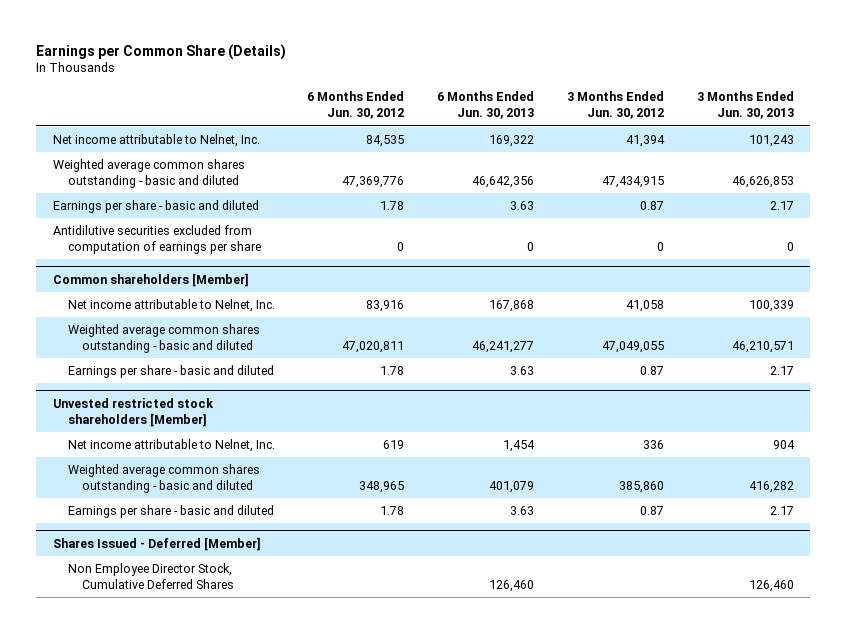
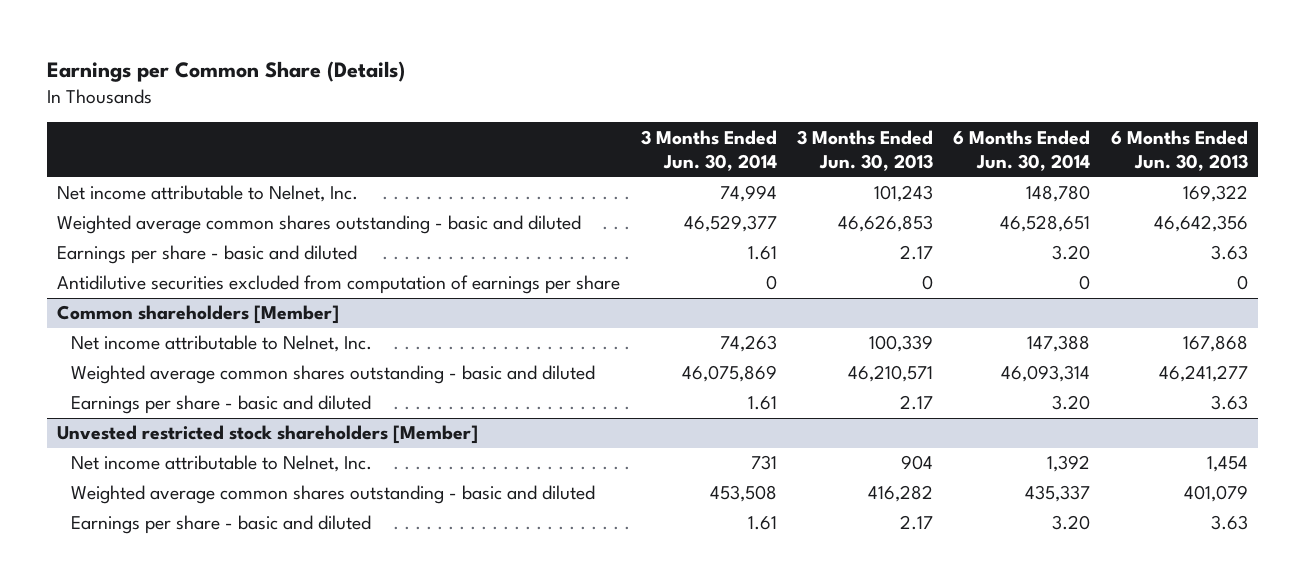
[307,91,405,120] 6 Months Ended Jun. 30, 2012 -> none
[566,91,664,120] 3 Months Ended Jun. 30, 2012 -> none
none -> [640,129,777,172] 3 Months Ended Jun. 30, 2014
none -> [953,129,1091,172] 6 Months Ended Jun. 30, 2014
[52,536,261,551] Shares Issued - Deferred [Member] -> none
[67,562,235,589] Non Employee Director Stock, Cumulative Deferred Shares -> none

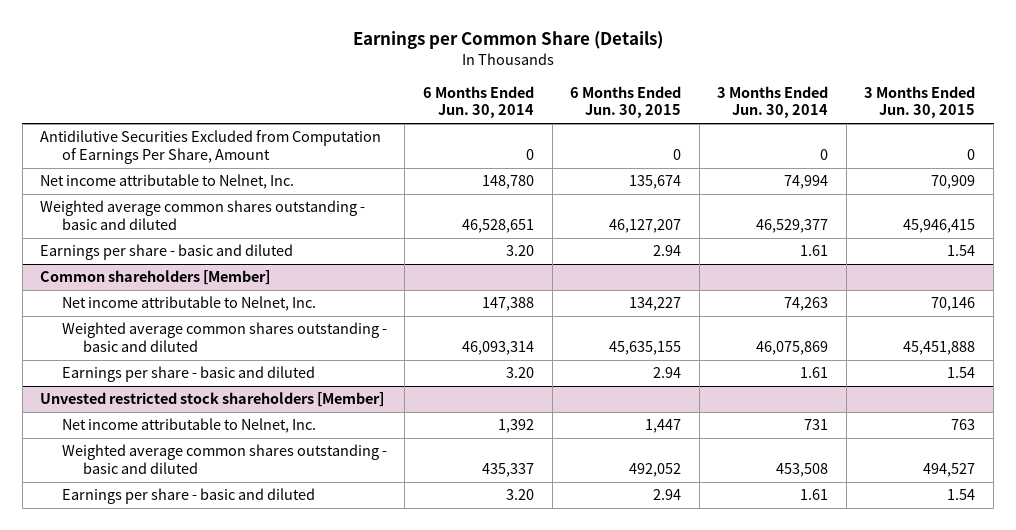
[796,129,933,172] 3 Months Ended Jun. 30, 2013 -> none
[1110,129,1248,172] 6 Months Ended Jun. 30, 2013 -> none
none -> [570,85,682,119] 6 Months Ended Jun. 30, 2015
none -> [864,85,976,119] 3 Months Ended Jun. 30, 2015
none -> [40,130,382,164] Antidilutive Securities Excluded from Computation of Earnings Per Share, Amount
[57,275,621,295] Antidilutive securities excluded from computation of earnings per share -> none

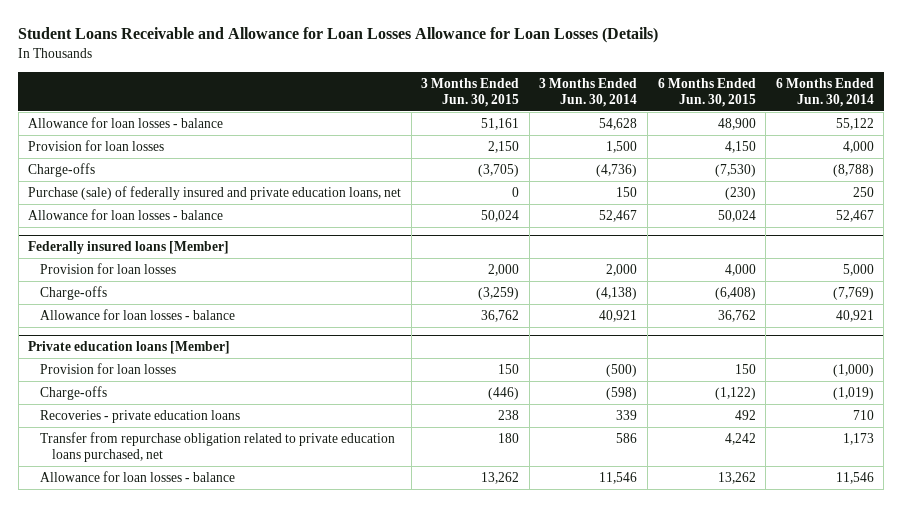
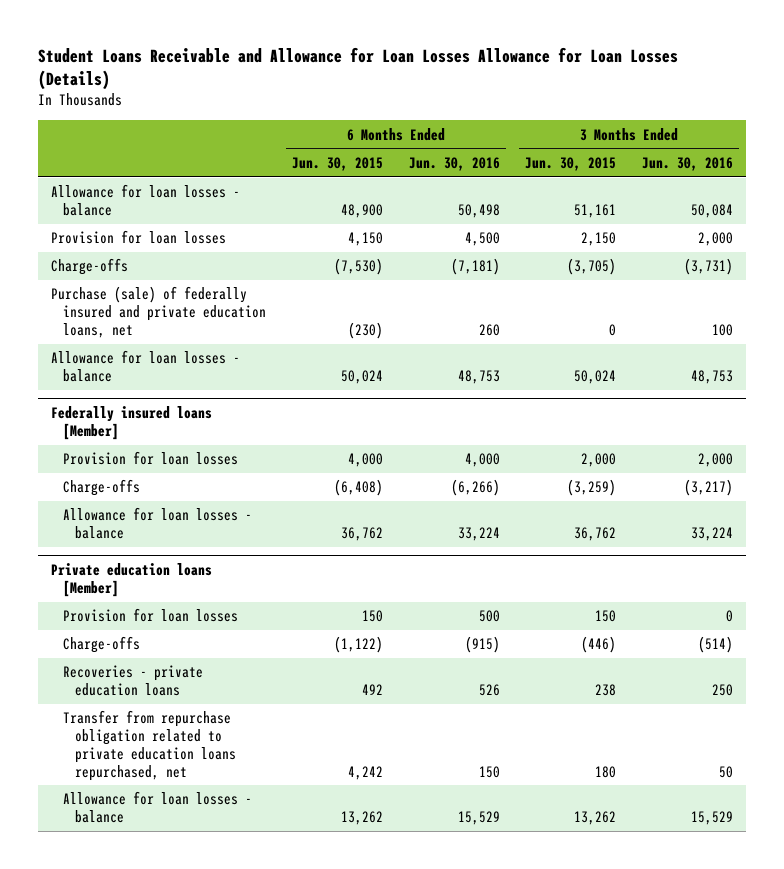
[539,77,638,107] 3 Months Ended Jun. 30, 2014 -> none
[775,77,874,107] 6 Months Ended Jun. 30, 2014 -> none
none -> [408,156,500,171] Jun. 30, 2016
none -> [641,156,733,171] Jun. 30, 2016
[40,431,396,463] Transfer from repurchase obligation related to private education loans purchased, net -> [63,710,237,781] Transfer from repurchase obligation related to private education loans repurchased, net

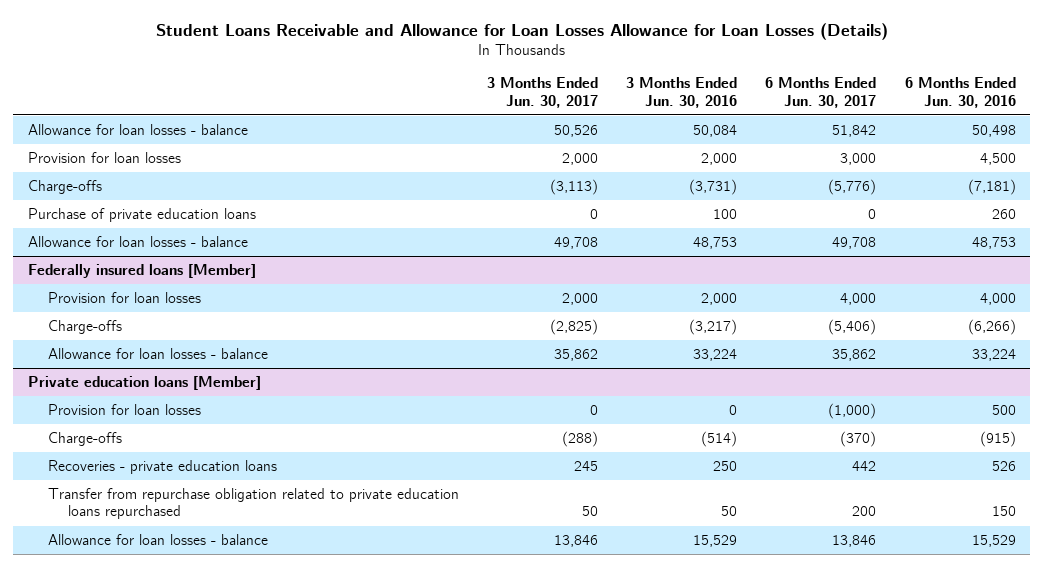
[291,156,383,171] Jun. 30, 2015 -> none
[525,156,617,171] Jun. 30, 2015 -> none
none -> [487,77,599,108] 3 Months Ended Jun. 30, 2017
none -> [765,77,877,108] 6 Months Ended Jun. 30, 2017
[51,286,267,338] Purchase (sale) of federally insured and private education loans, net -> [27,207,256,222] Purchase of private education loans
[63,710,237,781] Transfer from repurchase obligation related to private education loans repurchased, net -> [47,487,459,520] Transfer from repurchase obligation related to private education loans repurchased

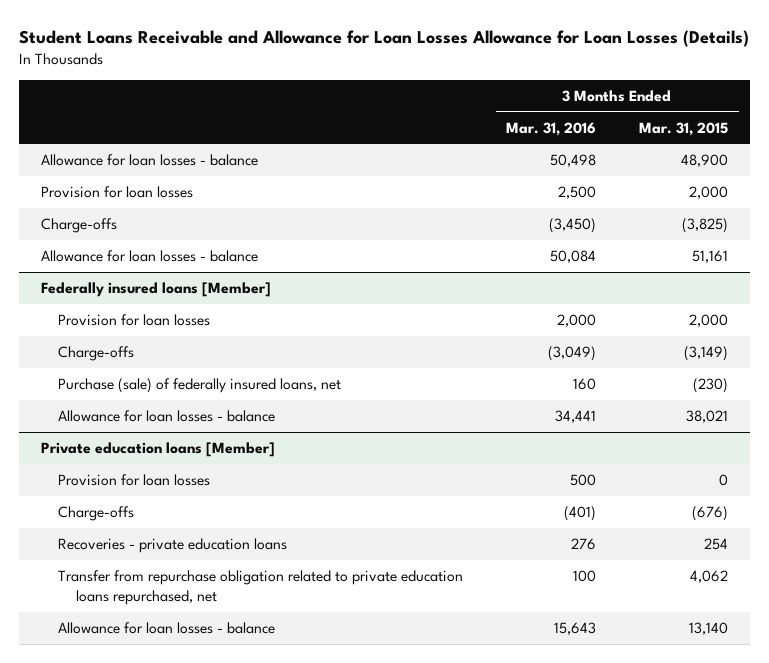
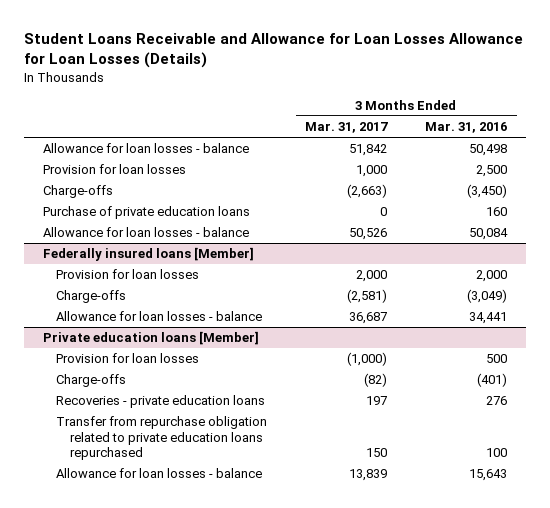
[639,121,729,136] Mar. 31, 2015 -> none
none -> [305,122,389,134] Mar. 31, 2017
none -> [42,206,250,220] Purchase of private education loans
[58,377,342,393] Purchase (sale) of federally insured loans, net -> none
[58,569,464,605] Transfer from repurchase obligation related to private education loans repurchased, net -> [56,416,268,461] Transfer from repurchase obligation related to private education loans repurchased

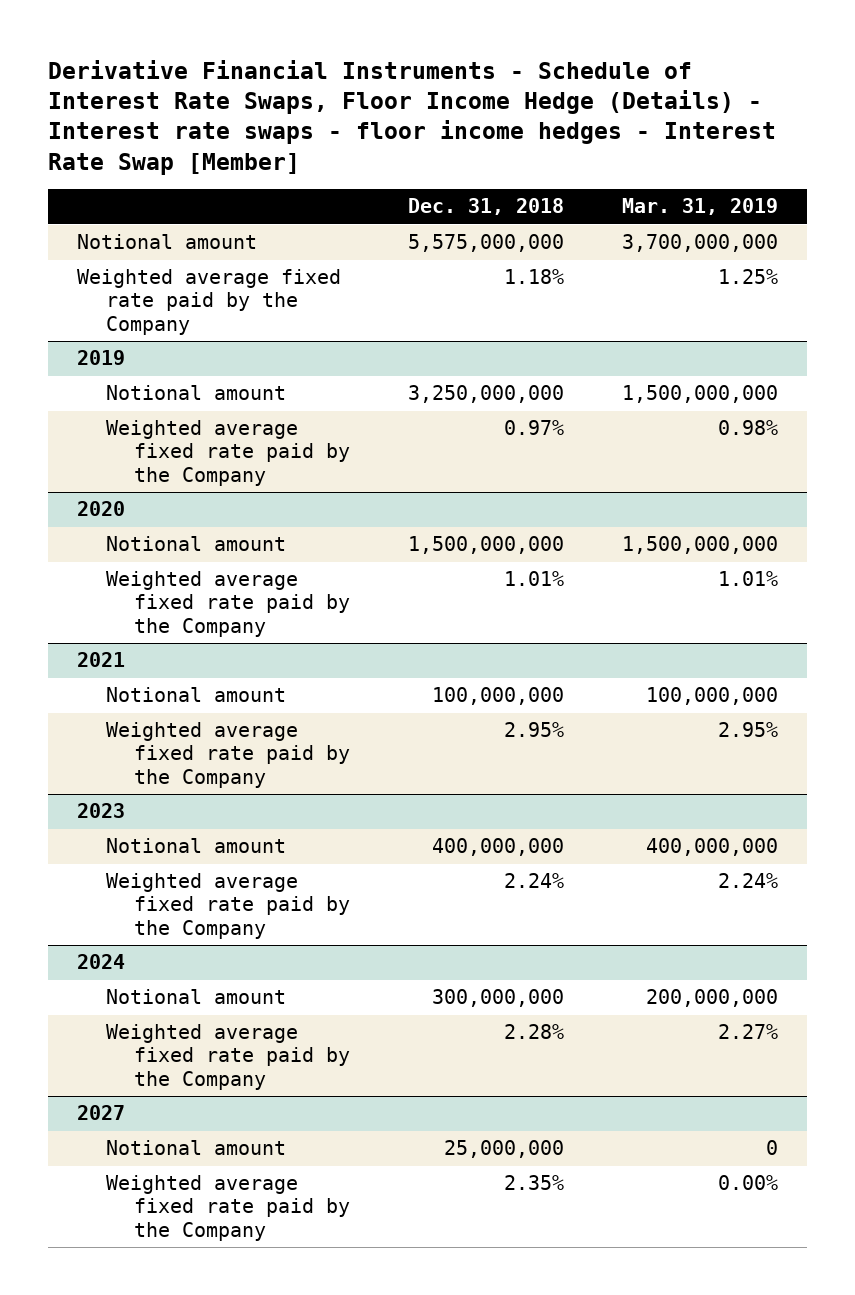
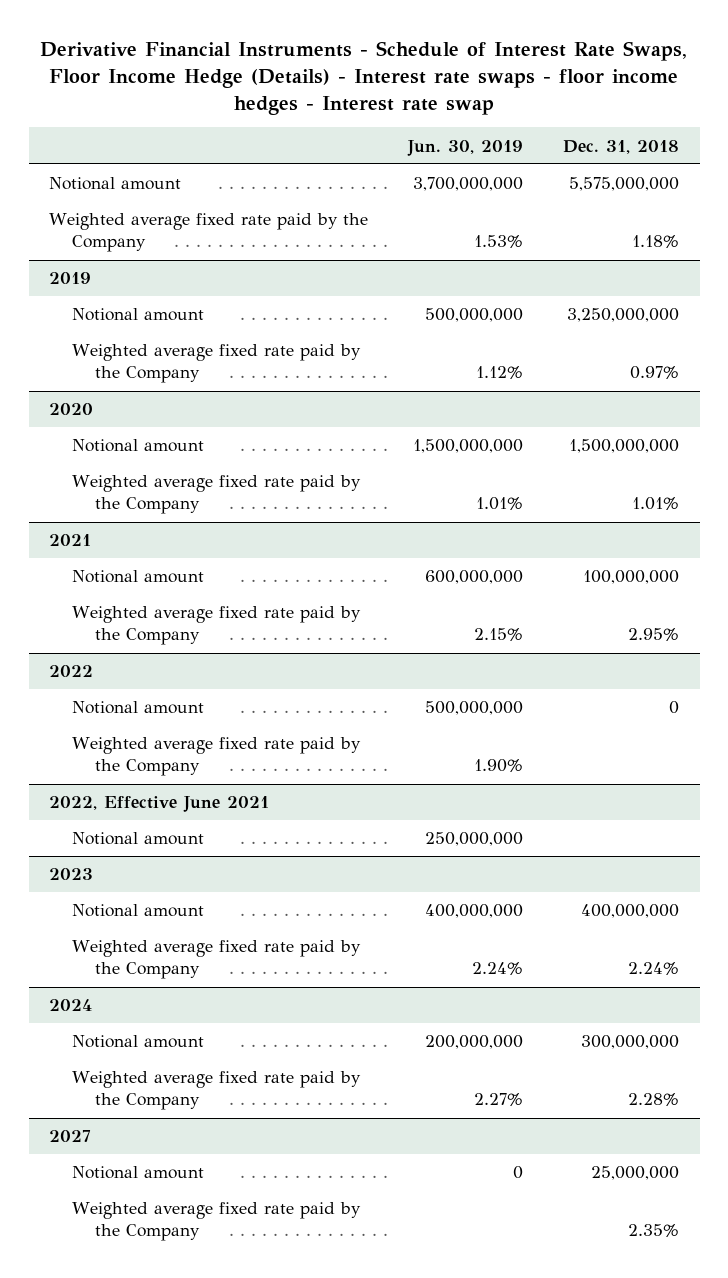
[48,59,777,175] Derivative Financial Instruments - Schedule of Interest Rate Swaps, Floor Income Hedge (Details) - Interest rate swaps - floor income hedges - Interest Rate Swap [Member] -> [40,40,688,115] Derivative Financial Instruments - Schedule of Interest Rate Swaps, Floor Income Hedge (Details) - Interest rate swaps - floor income hedges - Interest rate swap
[621,198,778,216] Mar. 31, 2019 -> none
none -> [407,139,524,156] Jun. 30, 2019
none -> [48,665,93,678] 2022
none -> [72,701,205,715] Notional amount
none -> [72,737,362,777] Weighted average fixed rate paid by the Company
none -> [48,796,269,813] 2022, Effective June 2021
none -> [72,832,205,846] Notional amount

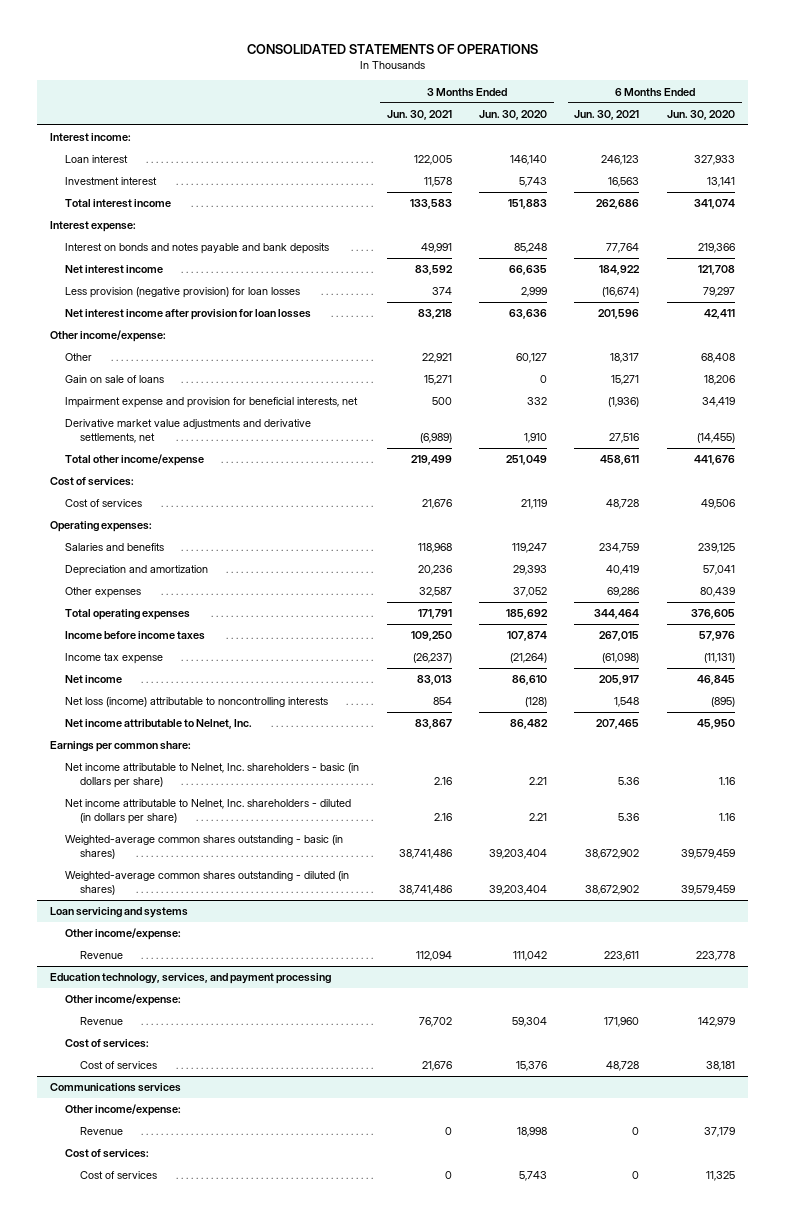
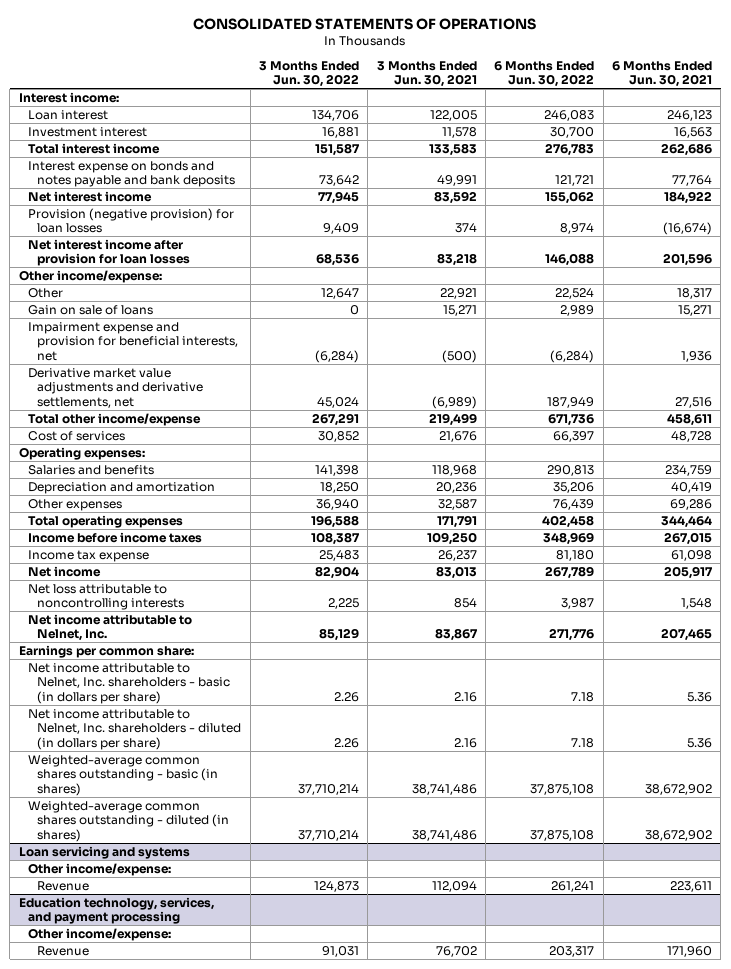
[479,109,548,120] Jun. 30, 2020 -> none
[666,109,735,120] Jun. 30, 2020 -> none
none -> [258,61,359,88] 3 Months Ended Jun. 30, 2022
none -> [494,61,595,88] 6 Months Ended Jun. 30, 2022
[50,221,137,233] Interest expense: -> none
[65,243,330,255] Interest on bonds and notes payable and bank deposits -> [27,161,236,188] Interest expense on bonds and notes payable and bank deposits
[65,287,301,299] Less provision (negative provision) for loan losses -> [27,208,234,234] Provision (negative provision) for loan losses
[431,397,452,406] 500 -> [441,349,477,363] (500)
[608,397,640,408] (1,936) -> [680,350,712,362] 1,936
[50,477,135,487] Cost of services: -> none
[412,653,452,664] (26,237) -> [437,550,477,562] 26,237
[602,653,640,664] (61,098) -> [670,550,712,562] 61,098
[65,697,329,708] Net loss (income) attributable to noncontrolling interests -> [27,584,185,611] Net loss attributable to noncontrolling interests
[65,1039,150,1049] Cost of services: -> none
[80,1061,158,1070] Cost of services -> none
[50,1083,182,1093] Communications services -> none
[65,1104,182,1117] Other income/expense: -> none
[80,1127,124,1136] Revenue -> none
[65,1149,150,1159] Cost of services: -> none
[80,1171,158,1180] Cost of services -> none

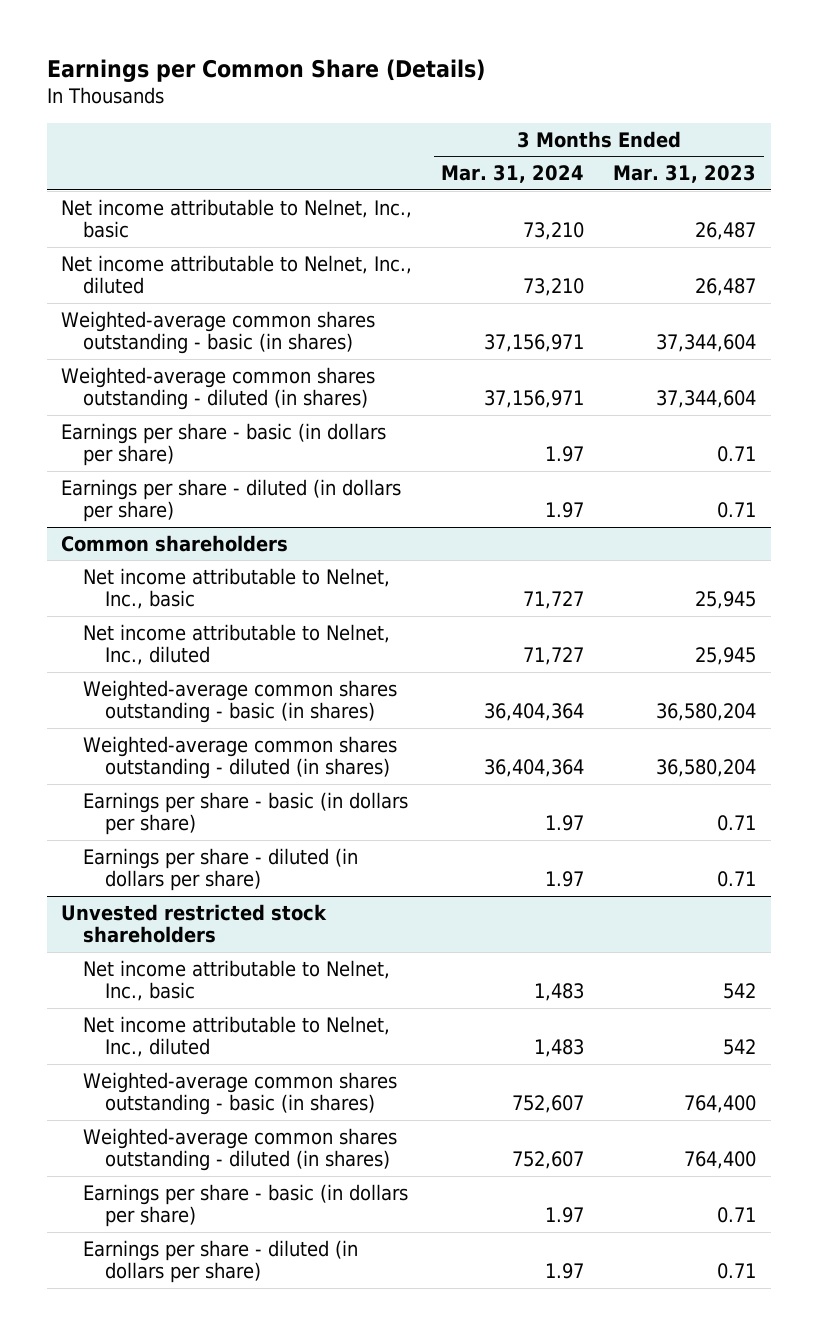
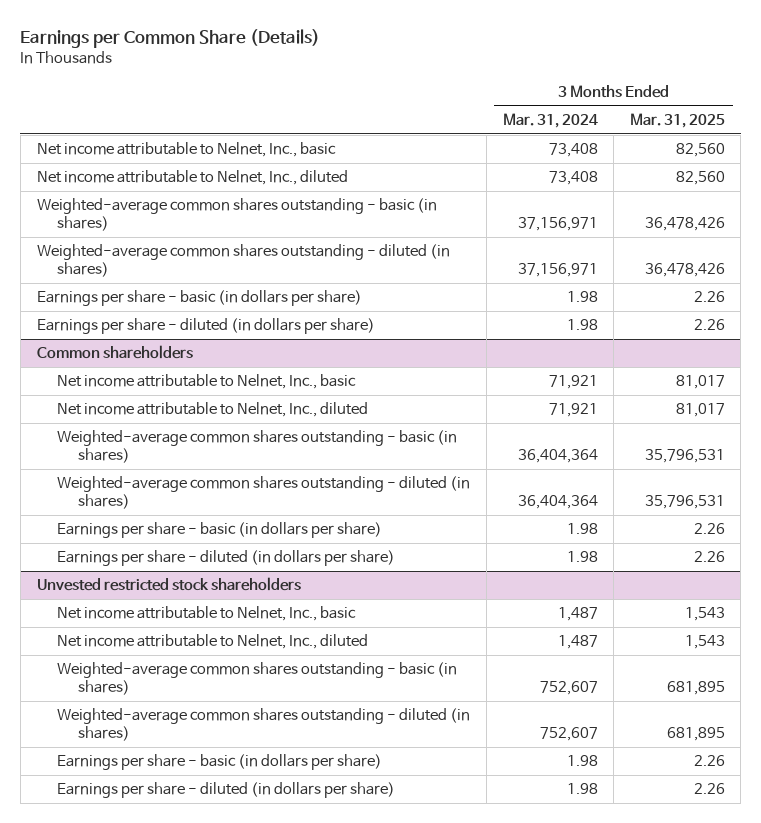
[613,165,757,184] Mar. 31, 2023 -> none
none -> [629,113,725,129] Mar. 31, 2025
[523,222,585,241] 73,210 -> [548,143,598,158] 73,408
[523,278,585,297] 73,210 -> [548,171,598,186] 73,408
[545,446,585,463] 1.97 -> [566,291,598,303] 1.98
[545,502,585,519] 1.97 -> [566,319,598,331] 1.98
[523,591,585,610] 71,727 -> [548,375,598,390] 71,921
[523,647,585,666] 71,727 -> [548,403,598,418] 71,921
[545,815,585,832] 1.97 -> [566,523,598,535] 1.98
[545,871,585,888] 1.97 -> [566,551,598,563] 1.98
[534,983,585,1002] 1,483 -> [557,607,598,622] 1,487
[534,1039,585,1058] 1,483 -> [557,635,598,650] 1,487
[545,1207,585,1224] 1.97 -> [566,755,598,767] 1.98
[545,1263,585,1280] 1.97 -> [566,783,598,795] 1.98

